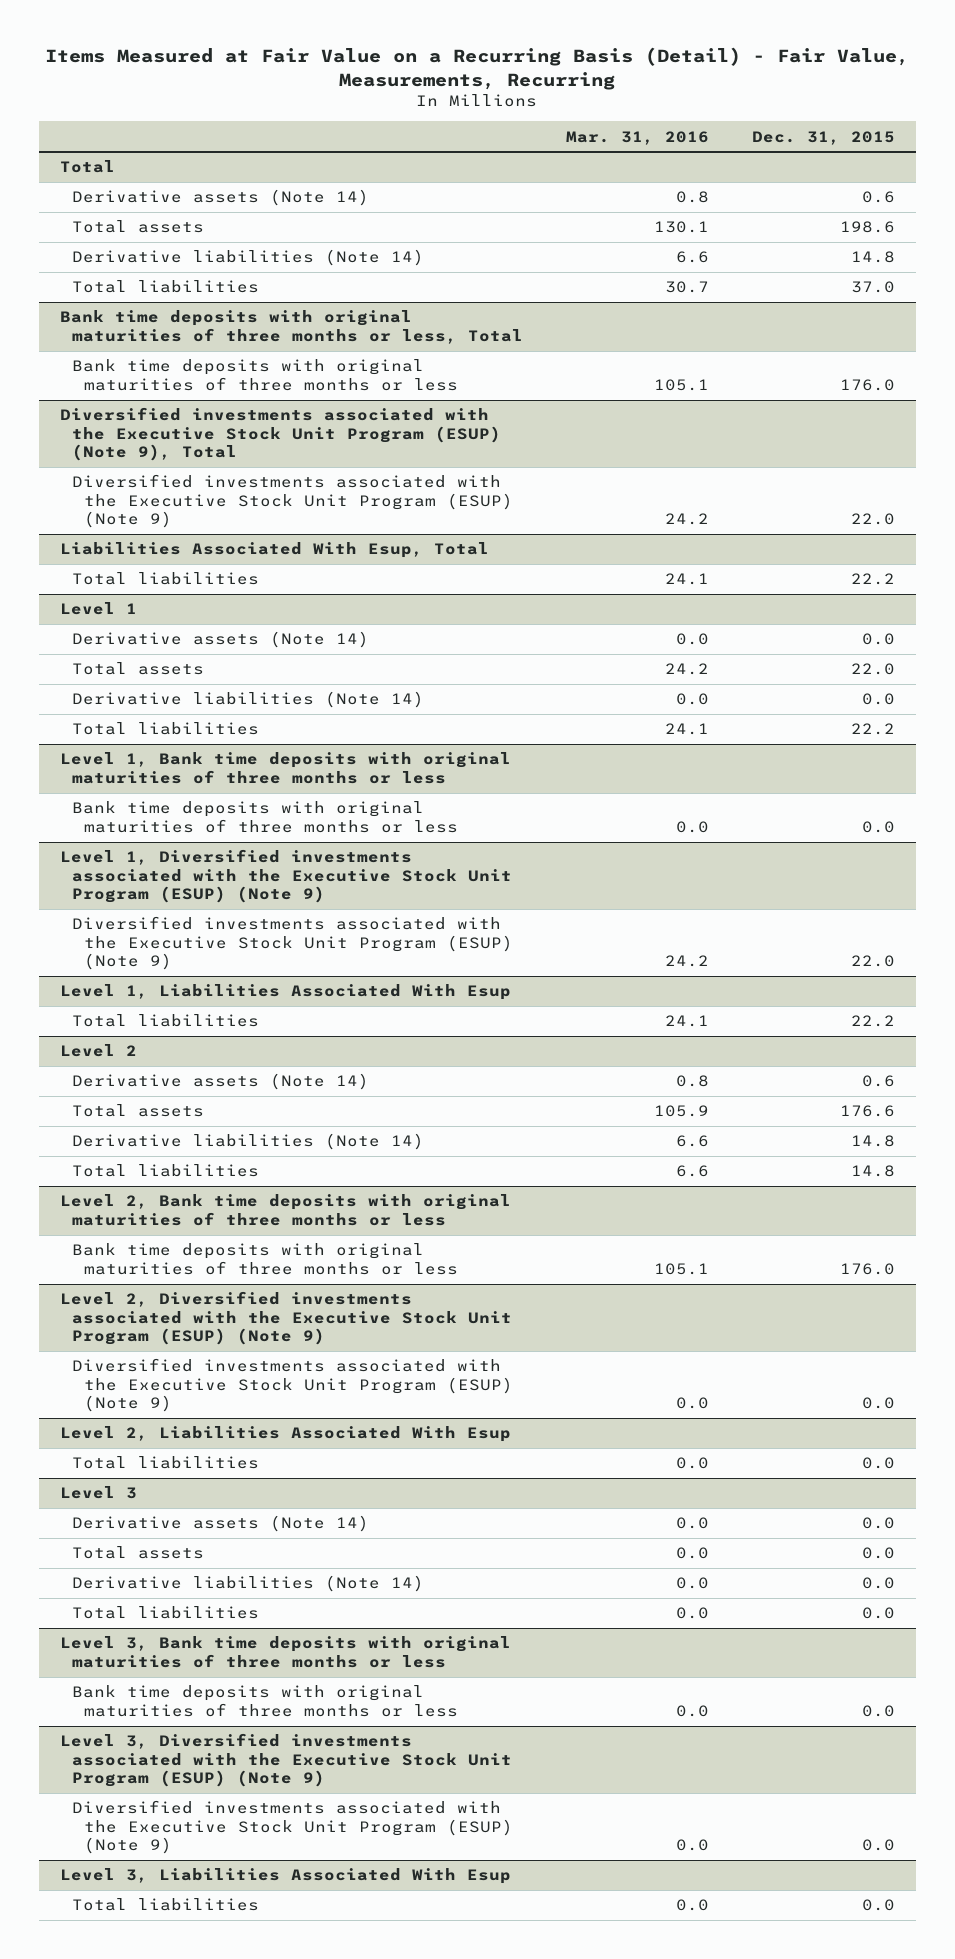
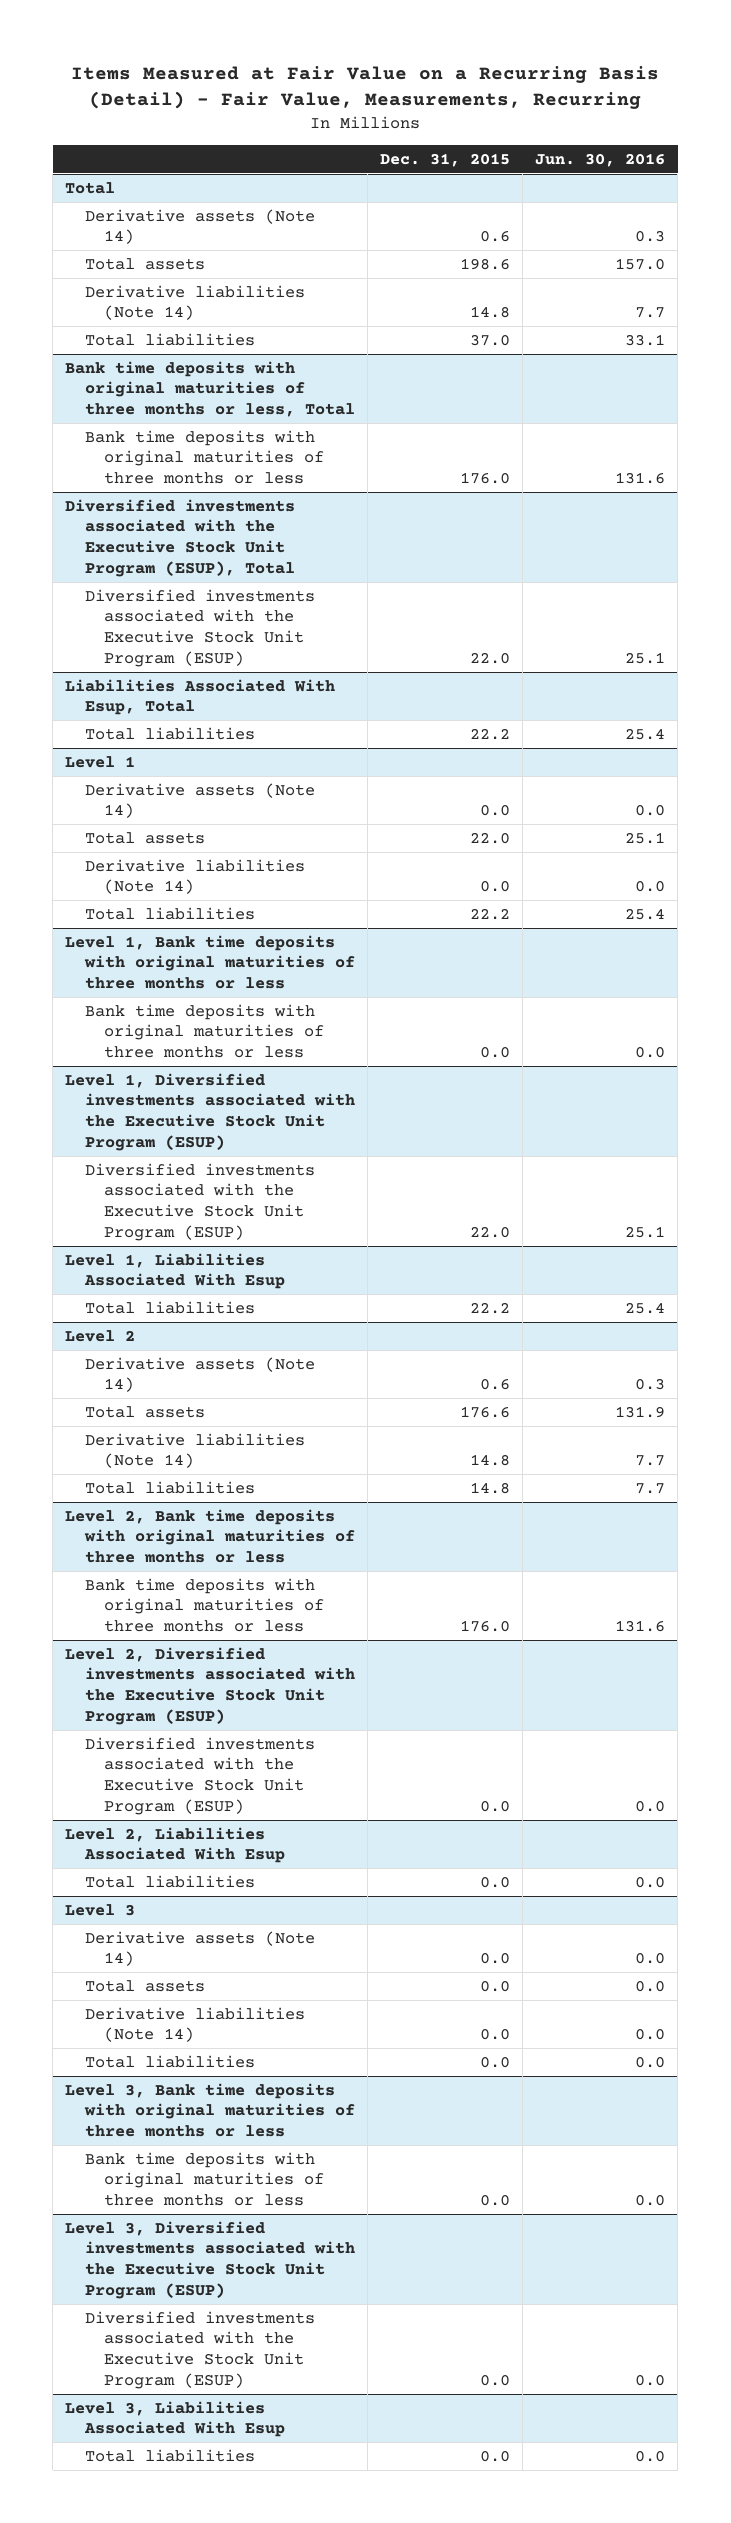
[565,130,709,145] Mar. 31, 2016 -> none
none -> [535,153,666,168] Jun. 30, 2016
[59,407,502,462] Diversified investments associated with the Executive Stock Unit Program (ESUP) (Note 9), Total -> [65,498,296,577] Diversified investments associated with the Executive Stock Unit Program (ESUP), Total
[72,474,514,529] Diversified investments associated with the Executive Stock Unit Program (ESUP) (Note 9) -> [84,588,315,667] Diversified investments associated with the Executive Stock Unit Program (ESUP)
[59,849,513,904] Level 1, Diversified investments associated with the Executive Stock Unit Program (ESUP) (Note 9) -> [65,1072,355,1151] Level 1, Diversified investments associated with the Executive Stock Unit Program (ESUP)
[72,916,514,971] Diversified investments associated with the Executive Stock Unit Program (ESUP) (Note 9) -> [84,1162,315,1241] Diversified investments associated with the Executive Stock Unit Program (ESUP)
[59,1291,513,1346] Level 2, Diversified investments associated with the Executive Stock Unit Program (ESUP) (Note 9) -> [65,1646,355,1725] Level 2, Diversified investments associated with the Executive Stock Unit Program (ESUP)
[72,1358,514,1413] Diversified investments associated with the Executive Stock Unit Program (ESUP) (Note 9) -> [84,1736,315,1815] Diversified investments associated with the Executive Stock Unit Program (ESUP)
[59,1733,513,1788] Level 3, Diversified investments associated with the Executive Stock Unit Program (ESUP) (Note 9) -> [65,2220,355,2299] Level 3, Diversified investments associated with the Executive Stock Unit Program (ESUP)
[72,1800,514,1855] Diversified investments associated with the Executive Stock Unit Program (ESUP) (Note 9) -> [84,2310,315,2389] Diversified investments associated with the Executive Stock Unit Program (ESUP)

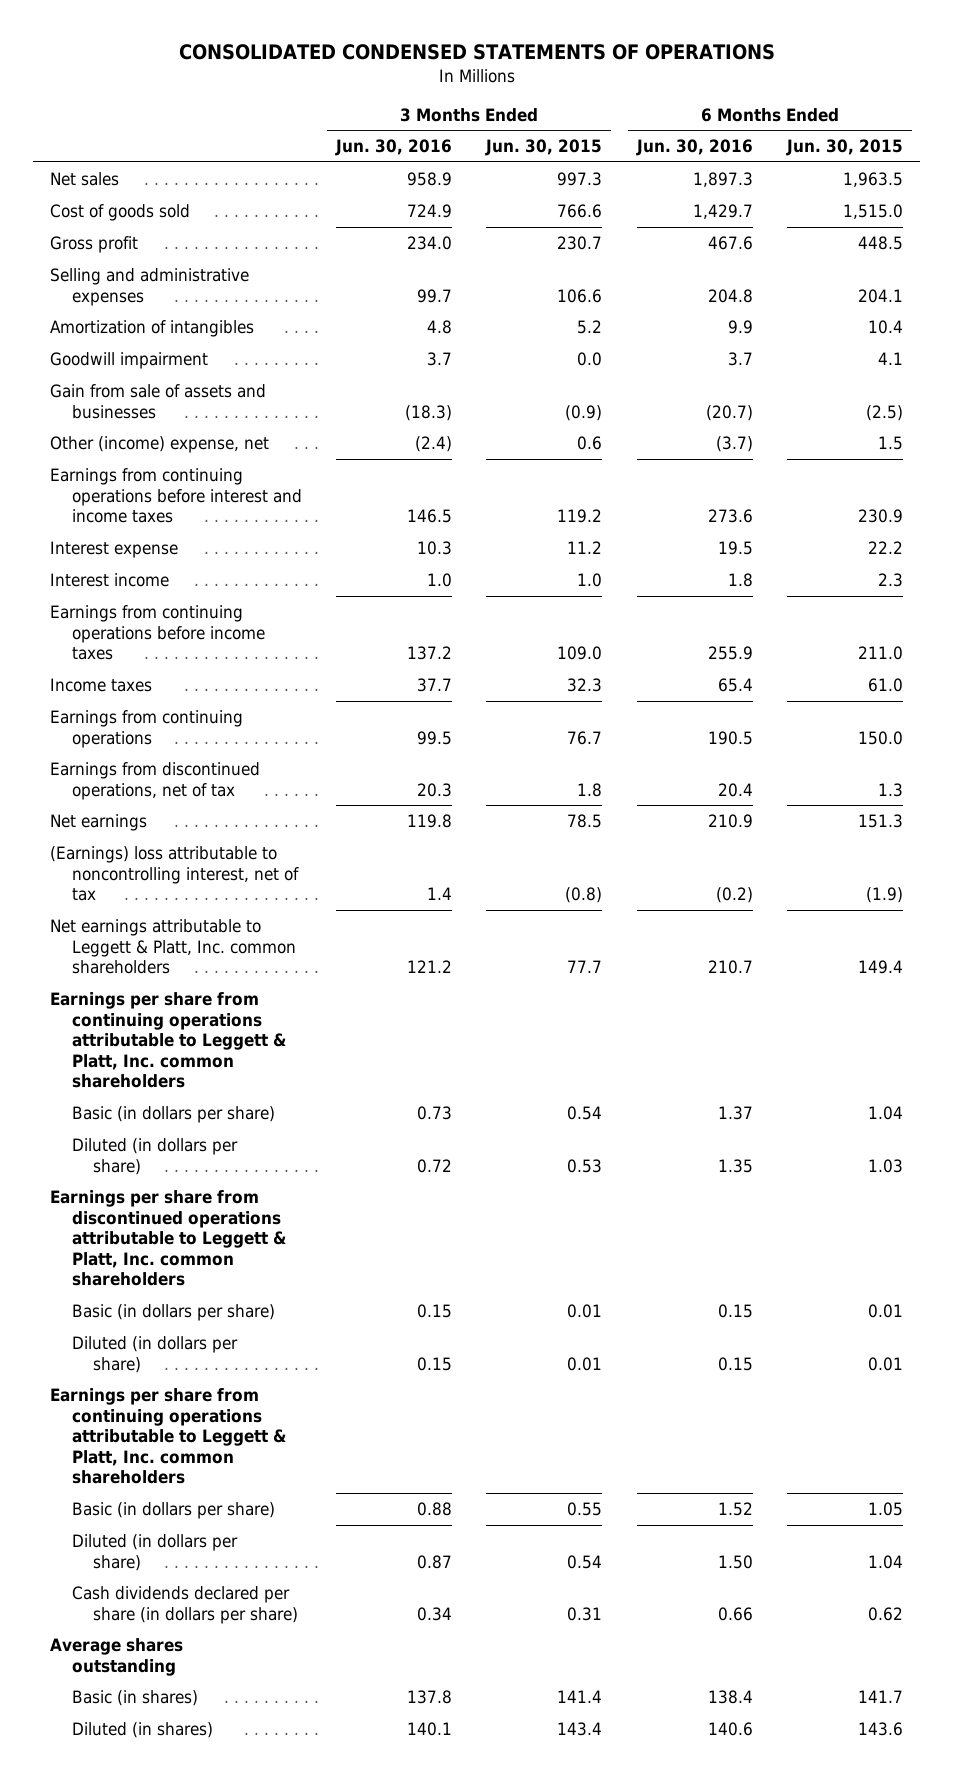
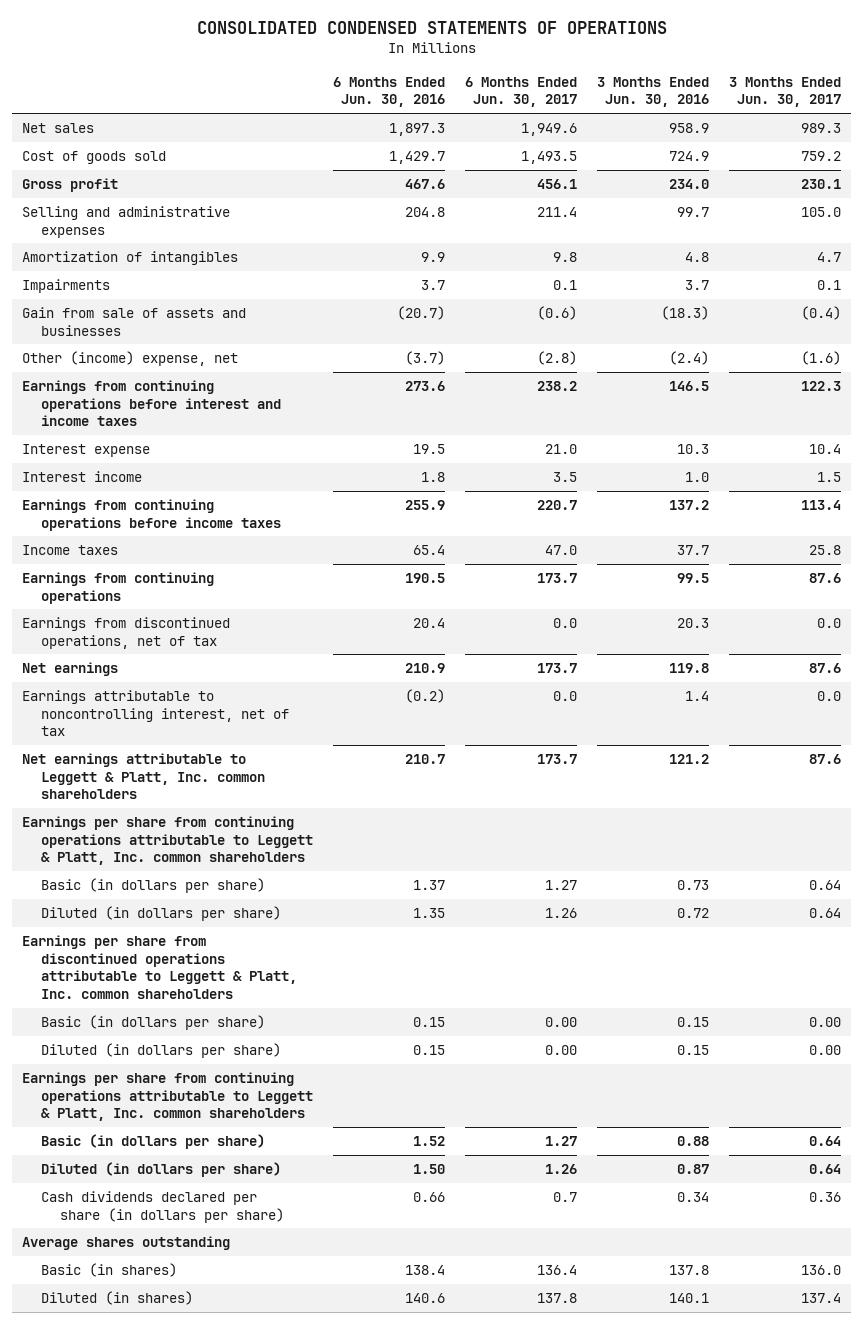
[485,139,603,157] Jun. 30, 2015 -> none
[786,139,904,157] Jun. 30, 2015 -> none
none -> [464,76,577,108] 6 Months Ended Jun. 30, 2017
none -> [729,76,842,108] 3 Months Ended Jun. 30, 2017
[50,351,209,369] Goodwill impairment -> [22,279,111,294] Impairments
[50,845,299,902] (Earnings) loss attributable to noncontrolling interest, net of tax -> [22,690,289,737] Earnings attributable to noncontrolling interest, net of tax

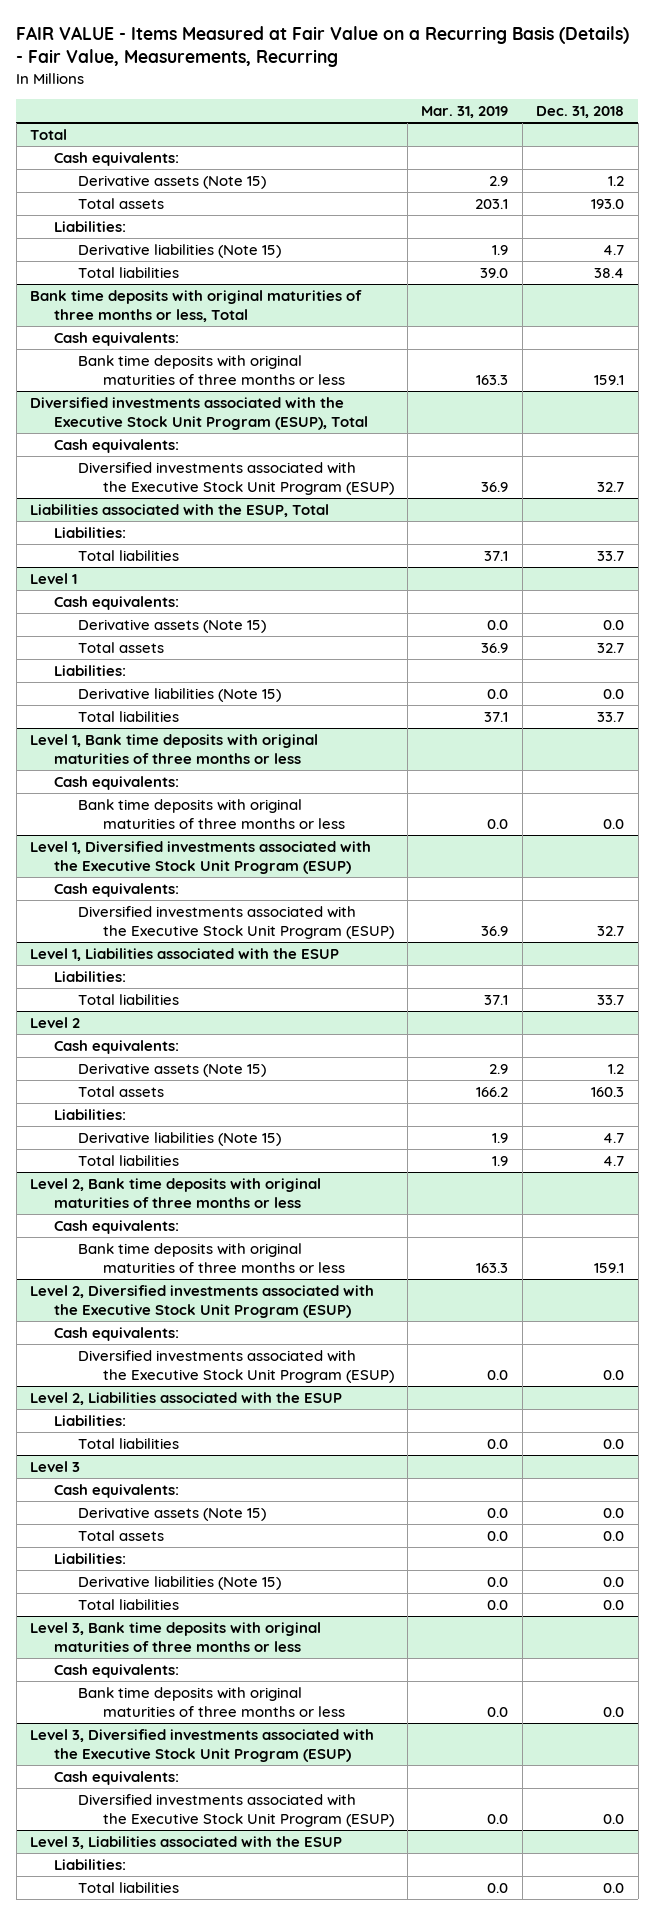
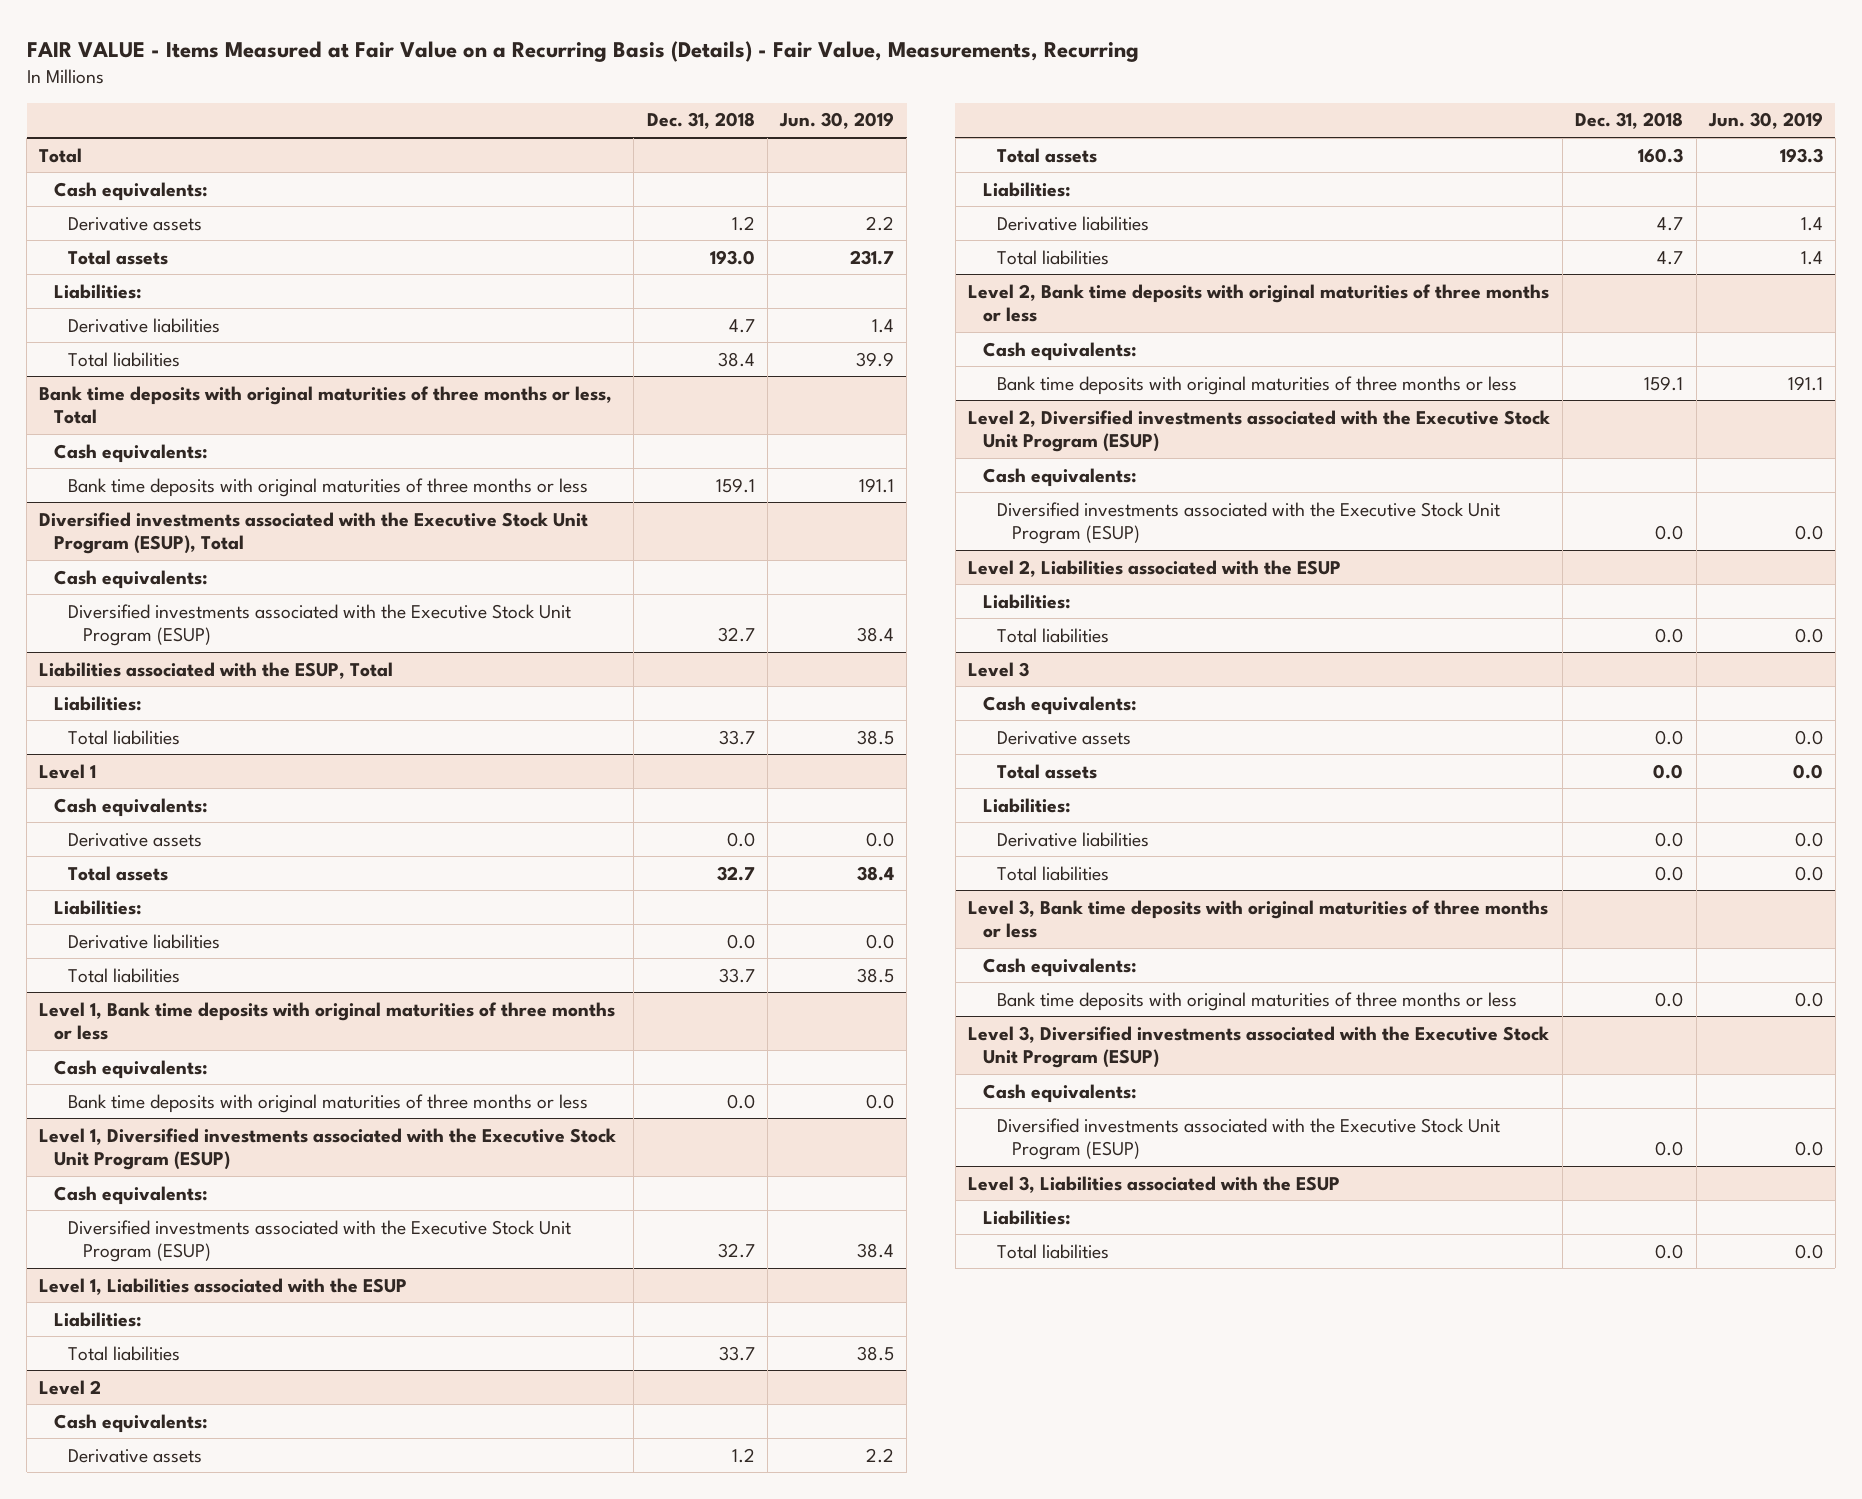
[421,105,509,118] Mar. 31, 2019 -> none
none -> [778,112,894,130] Jun. 30, 2019
[78,174,267,189] Derivative assets (Note 15) -> [68,216,203,231] Derivative assets
[78,243,282,258] Derivative liabilities (Note 15) -> [68,317,221,333] Derivative liabilities
[78,618,267,633] Derivative assets (Note 15) -> [68,832,203,847] Derivative assets
[78,687,282,702] Derivative liabilities (Note 15) -> [68,933,221,949] Derivative liabilities
[78,1062,267,1077] Derivative assets (Note 15) -> [68,1448,203,1463] Derivative assets
[78,1131,282,1146] Derivative liabilities (Note 15) -> [997,215,1150,231] Derivative liabilities
[78,1506,267,1521] Derivative assets (Note 15) -> [997,730,1132,745] Derivative assets
[78,1575,282,1590] Derivative liabilities (Note 15) -> [997,831,1150,847] Derivative liabilities

